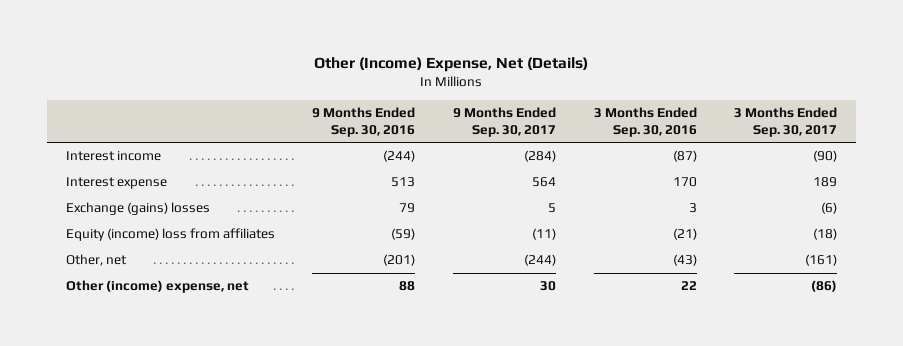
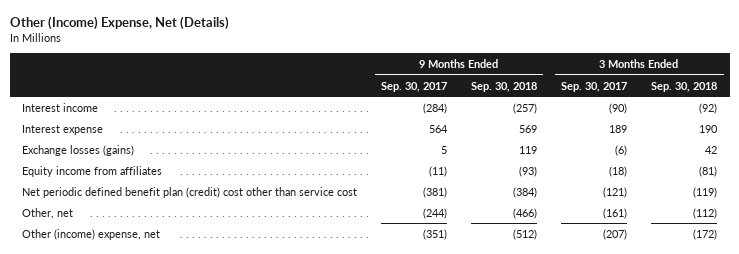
[312,107,416,137] 9 Months Ended Sep. 30, 2016 -> none
[593,107,697,137] 3 Months Ended Sep. 30, 2016 -> none
none -> [471,81,538,92] Sep. 30, 2018
none -> [651,81,718,92] Sep. 30, 2018
[65,202,210,216] Exchange (gains) losses -> [21,144,134,156] Exchange losses (gains)
[65,228,275,242] Equity (income) loss from affiliates -> [21,165,162,177] Equity income from affiliates
none -> [21,186,357,198] Net periodic defined benefit plan (credit) cost other than service cost
[539,281,556,292] 30 -> [423,228,448,240] (351)
[811,280,838,293] (86) -> [603,228,628,240] (207)

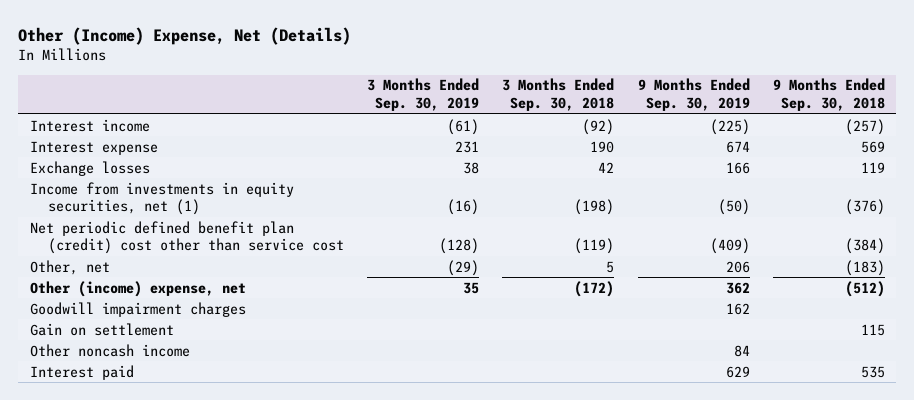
[381,81,448,92] Sep. 30, 2017 -> none
[561,81,628,92] Sep. 30, 2017 -> none
none -> [367,78,480,112] 3 Months Ended Sep. 30, 2019
none -> [637,78,750,112] 9 Months Ended Sep. 30, 2019
[21,165,162,177] Equity income from affiliates -> none
[21,144,134,156] Exchange losses (gains) -> [29,160,150,176] Exchange losses
none -> [29,181,294,216] Income from investments in equity securities, net (1)
[513,207,538,219] (466) -> [844,259,885,276] (183)
[693,207,718,219] (112) -> [606,260,615,273] 5
none -> [29,301,246,317] Goodwill impairment charges
none -> [29,322,174,336] Gain on settlement
none -> [29,343,190,357] Other noncash income
none -> [29,364,134,380] Interest paid

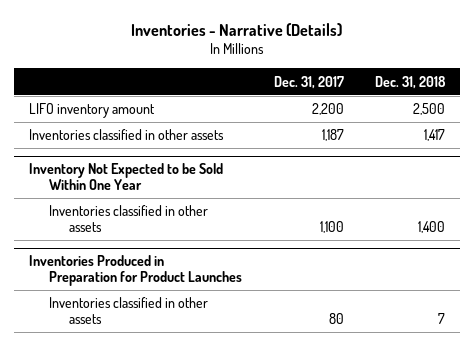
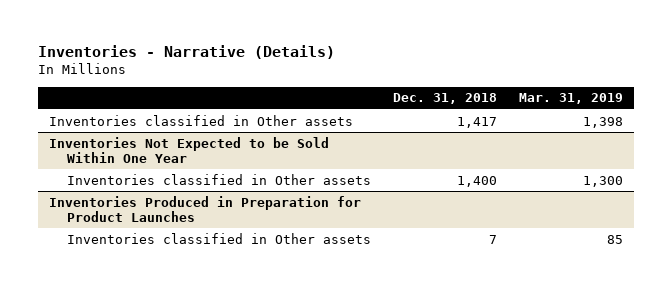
[273,75,344,89] Dec. 31, 2017 -> none
none -> [519,93,624,105] Mar. 31, 2019
[29,103,156,119] LIFO inventory amount -> none
[29,129,225,141] Inventories classified in other assets -> [48,114,353,126] Inventories classified in Other assets
[29,163,224,191] Inventory Not Expected to be Sold Within One Year -> [48,136,329,163] Inventories Not Expected to be Sold Within One Year
[49,205,209,233] Inventories classified in other assets -> [67,173,372,185] Inventories classified in Other assets
[49,297,209,325] Inventories classified in other assets -> [67,232,372,244] Inventories classified in Other assets

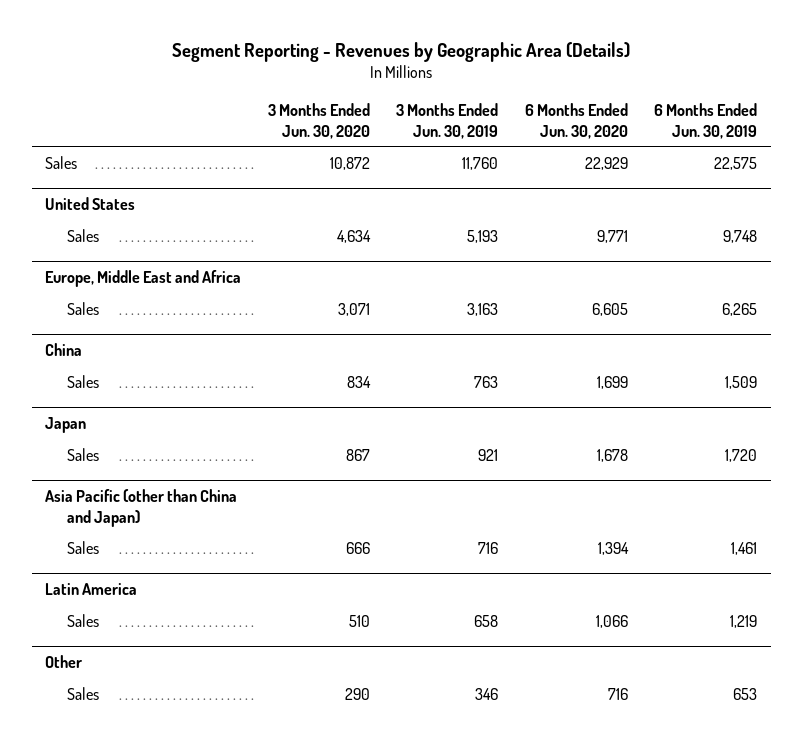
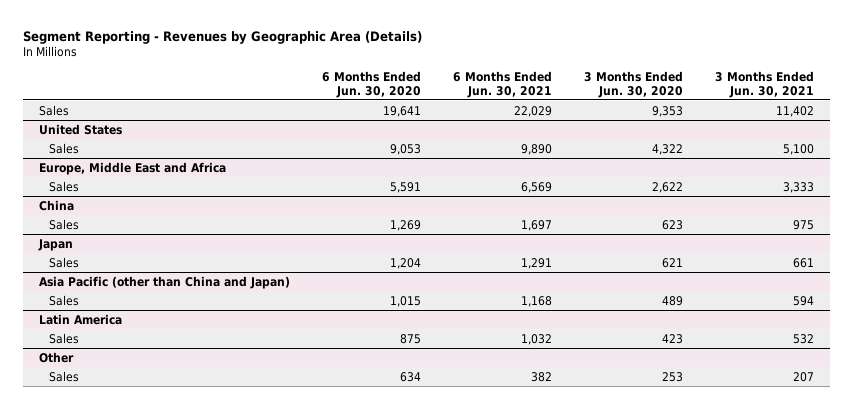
[396,102,499,139] 3 Months Ended Jun. 30, 2019 -> none
[654,102,758,139] 6 Months Ended Jun. 30, 2019 -> none
none -> [452,70,552,98] 6 Months Ended Jun. 30, 2021
none -> [714,70,814,98] 3 Months Ended Jun. 30, 2021
[329,156,370,170] 10,872 -> [651,105,683,117] 9,353
[584,156,628,170] 22,929 -> [382,105,421,117] 19,641
[336,229,371,243] 4,634 -> [651,143,683,155] 4,322
[596,229,628,243] 9,771 -> [389,143,421,155] 9,053
[337,302,370,316] 3,071 -> [651,181,683,193] 2,622
[591,302,628,316] 6,605 -> [389,181,421,193] 5,591
[346,375,371,388] 834 -> [661,219,683,230] 623
[596,375,628,389] 1,699 -> [389,219,421,231] 1,269
[345,448,370,461] 867 -> [661,257,683,268] 621
[596,448,628,462] 1,678 -> [389,257,421,269] 1,204
[345,541,370,554] 666 -> [661,295,683,306] 489
[597,541,629,555] 1,394 -> [389,295,421,307] 1,015
[348,614,370,627] 510 -> [661,333,683,344] 423
[595,614,628,628] 1,066 -> [399,333,421,344] 875
[344,687,370,700] 290 -> [661,371,683,382] 253
[607,687,628,700] 716 -> [399,371,421,382] 634

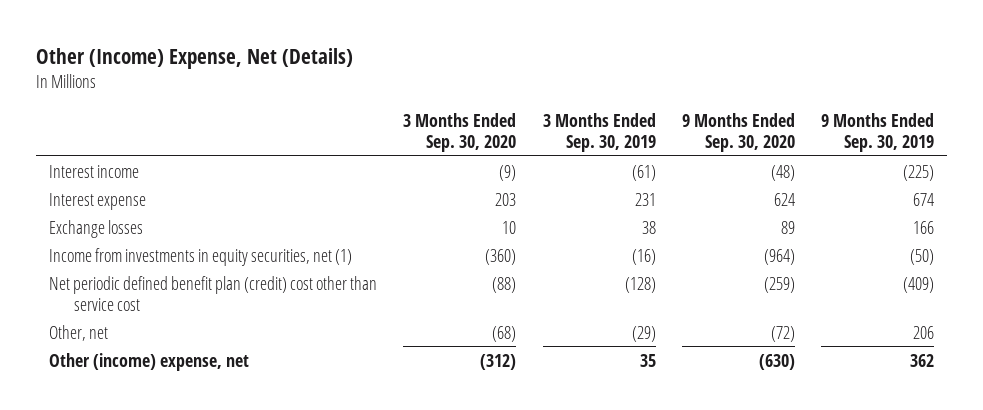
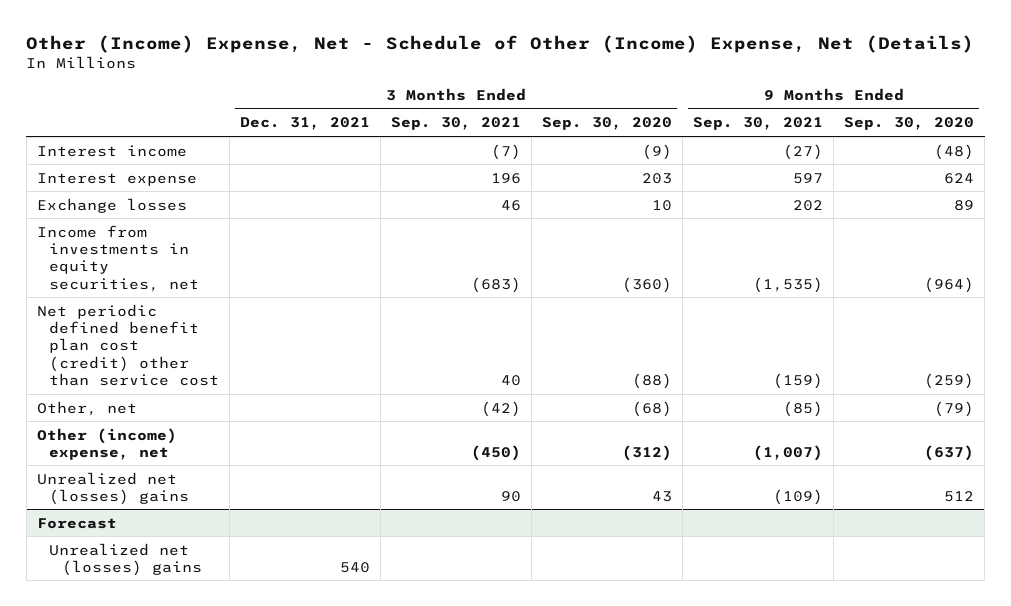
[35,47,353,69] Other (Income) Expense, Net (Details) -> [26,34,975,53] Other (Income) Expense, Net - Schedule of Other (Income) Expense, Net (Details)
[542,112,656,152] 3 Months Ended Sep. 30, 2019 -> none
[821,112,935,152] 9 Months Ended Sep. 30, 2019 -> none
none -> [240,117,371,131] Dec. 31, 2021
none -> [391,117,522,131] Sep. 30, 2021
none -> [693,117,824,131] Sep. 30, 2021
[49,247,353,266] Income from investments in equity securities, net (1) -> [36,224,200,292] Income from investments in equity securities, net
[49,275,378,311] Net periodic defined benefit plan (credit) cost other than service cost -> [36,303,220,387] Net periodic defined benefit plan cost (credit) other than service cost
[770,325,795,342] (72) -> [934,400,975,417] (79)
[758,353,795,370] (630) -> [924,444,975,461] (637)
none -> [36,471,190,505] Unrealized net (losses) gains
none -> [36,517,117,529] Forecast
none -> [49,542,202,576] Unrealized net (losses) gains

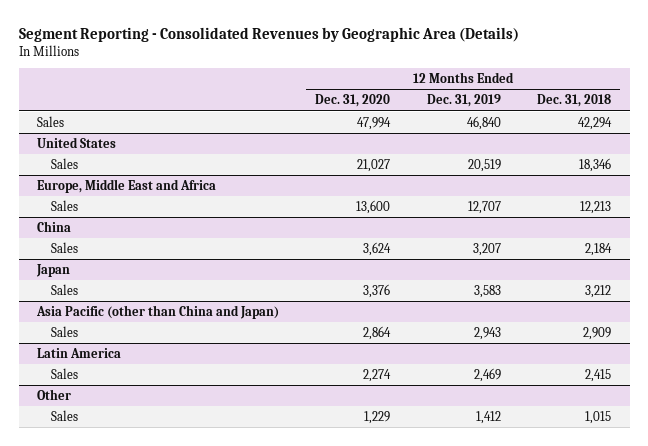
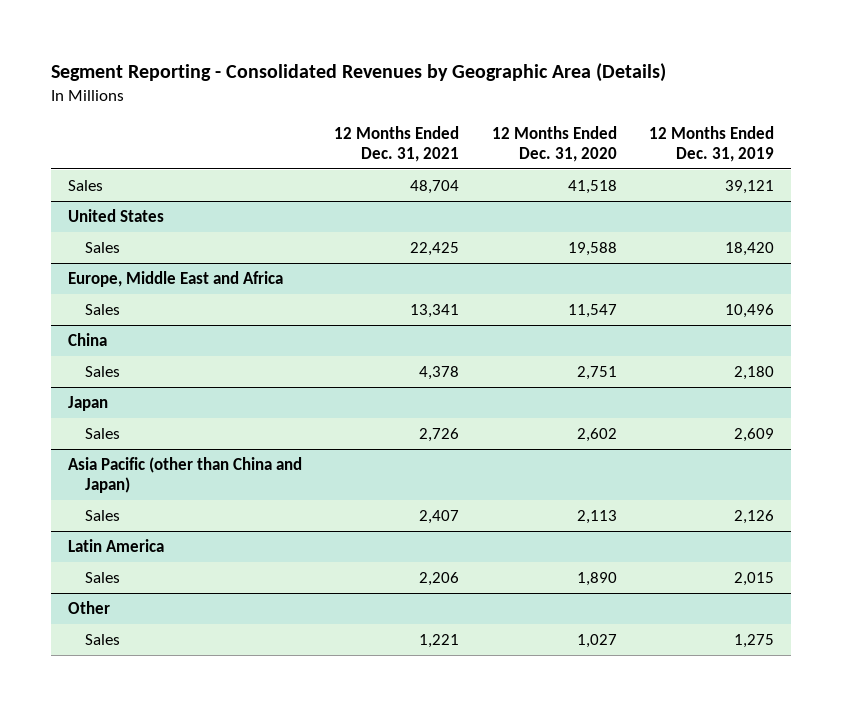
[537,94,612,108] Dec. 31, 2018 -> none
none -> [334,125,460,162] 12 Months Ended Dec. 31, 2021
[357,116,392,130] 47,994 -> [567,180,617,195] 41,518
[466,115,501,130] 46,840 -> [725,180,775,195] 39,121
[357,158,391,172] 21,027 -> [567,242,617,257] 19,588
[467,158,501,172] 20,519 -> [725,242,775,257] 18,420
[356,199,391,214] 13,600 -> [567,304,617,319] 11,547
[467,200,501,214] 12,707 -> [725,304,775,319] 10,496
[363,241,392,256] 3,624 -> [576,366,617,381] 2,751
[472,242,501,256] 3,207 -> [734,366,775,381] 2,180
[363,283,391,298] 3,376 -> [576,428,617,443] 2,602
[473,284,501,298] 3,583 -> [734,428,775,443] 2,609
[363,325,392,340] 2,864 -> [576,510,617,525] 2,113
[473,326,501,340] 2,943 -> [734,510,775,525] 2,126
[363,368,392,382] 2,274 -> [576,572,617,587] 1,890
[473,367,501,382] 2,469 -> [734,572,775,587] 2,015
[364,410,391,424] 1,229 -> [576,634,617,649] 1,027
[475,410,501,424] 1,412 -> [734,634,775,649] 1,275

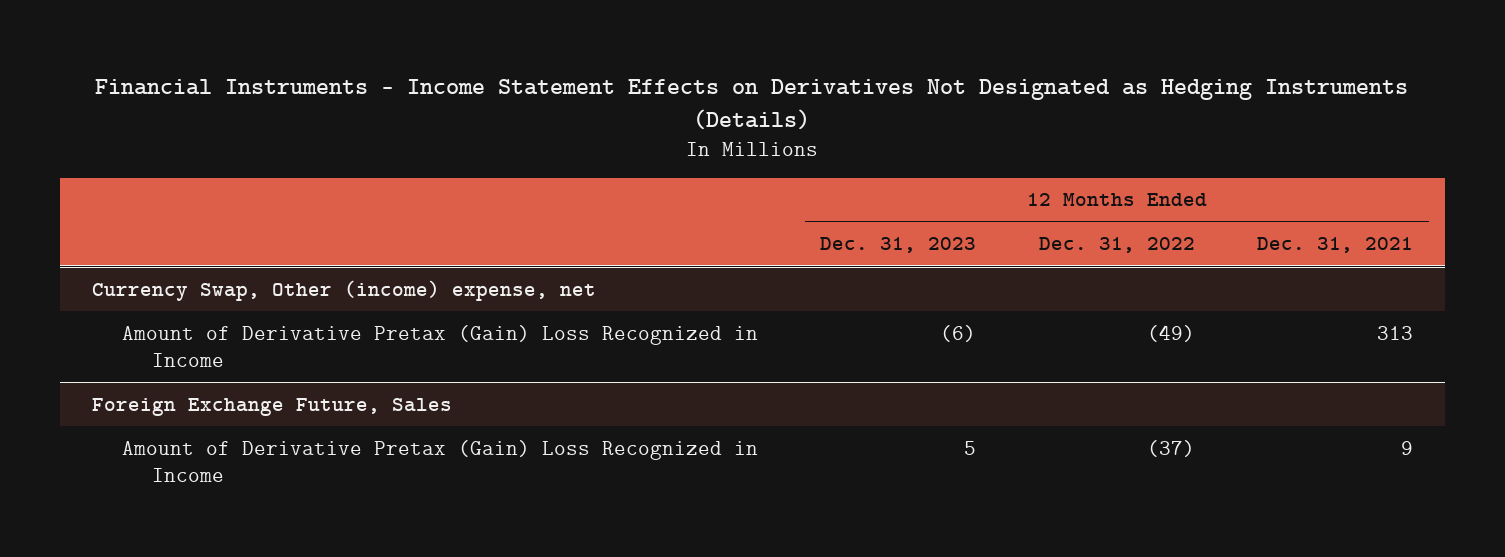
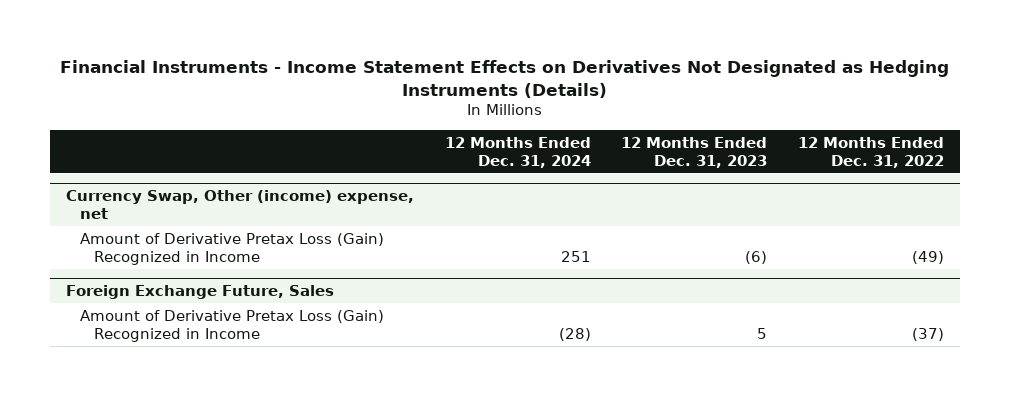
[1257,237,1414,254] Dec. 31, 2021 -> none
none -> [444,136,591,168] 12 Months Ended Dec. 31, 2024
[121,324,758,367] Amount of Derivative Pretax (Gain) Loss Recognized in Income -> [80,232,385,265] Amount of Derivative Pretax Loss (Gain) Recognized in Income
[121,439,758,482] Amount of Derivative Pretax (Gain) Loss Recognized in Income -> [80,309,385,342] Amount of Derivative Pretax Loss (Gain) Recognized in Income

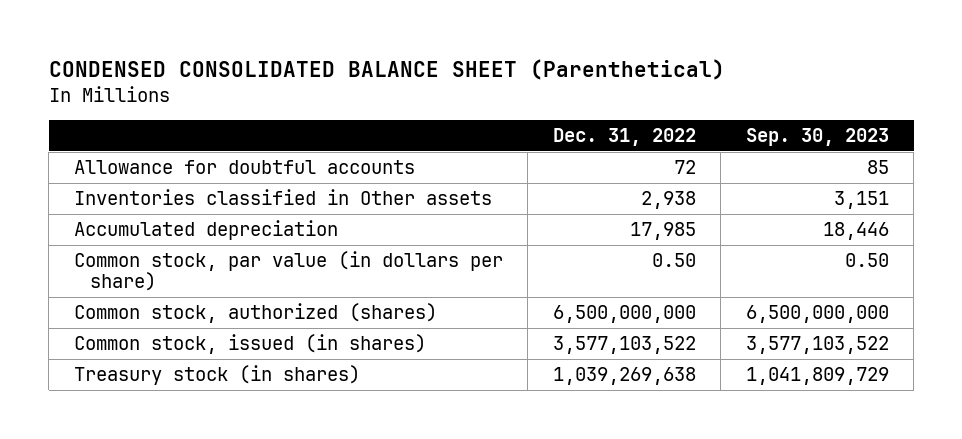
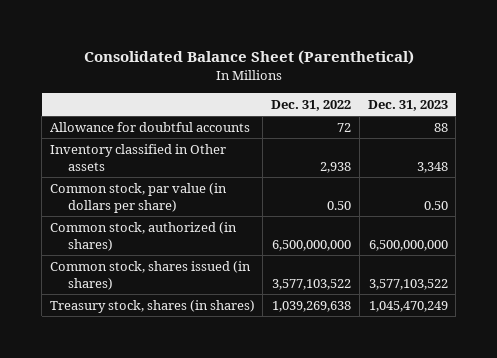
[48,59,725,81] CONDENSED CONSOLIDATED BALANCE SHEET (Parenthetical) -> [83,50,414,66] Consolidated Balance Sheet (Parenthetical)
[745,128,889,147] Sep. 30, 2023 -> none
none -> [367,99,448,111] Dec. 31, 2023
[73,219,338,240] Accumulated depreciation -> none
[73,188,492,205] Inventories classified in Other assets -> [49,143,226,171] Inventory classified in Other assets
[73,302,437,323] Common stock, authorized (shares) -> [49,221,237,251] Common stock, authorized (in shares)
[73,333,426,354] Common stock, issued (in shares) -> [49,260,251,290] Common stock, shares issued (in shares)
[73,364,360,385] Treasury stock (in shares) -> [49,299,255,313] Treasury stock, shares (in shares)

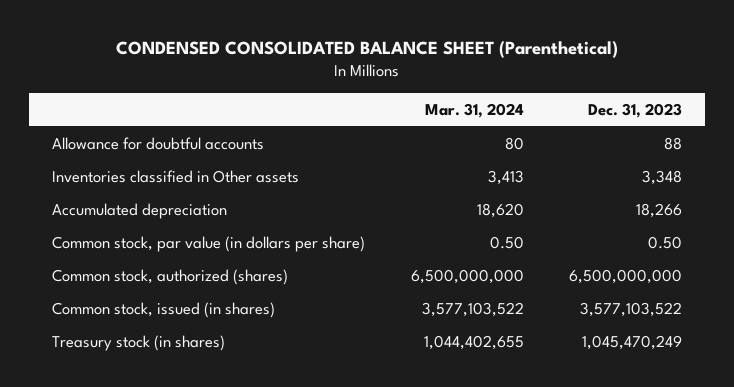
[83,50,414,66] Consolidated Balance Sheet (Parenthetical) -> [116,41,619,59] CONDENSED CONSOLIDATED BALANCE SHEET (Parenthetical)
[271,99,352,111] Dec. 31, 2022 -> none
none -> [424,102,524,118] Mar. 31, 2024
[49,143,226,171] Inventory classified in Other assets -> [51,169,299,183] Inventories classified in Other assets
none -> [51,202,227,219] Accumulated depreciation
[49,221,237,251] Common stock, authorized (in shares) -> [51,268,288,285] Common stock, authorized (shares)
[49,260,251,290] Common stock, shares issued (in shares) -> [51,301,275,318] Common stock, issued (in shares)
[49,299,255,313] Treasury stock, shares (in shares) -> [51,334,225,351] Treasury stock (in shares)

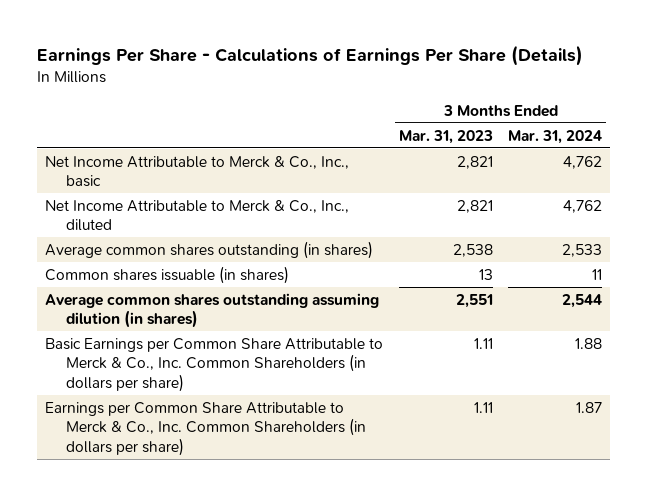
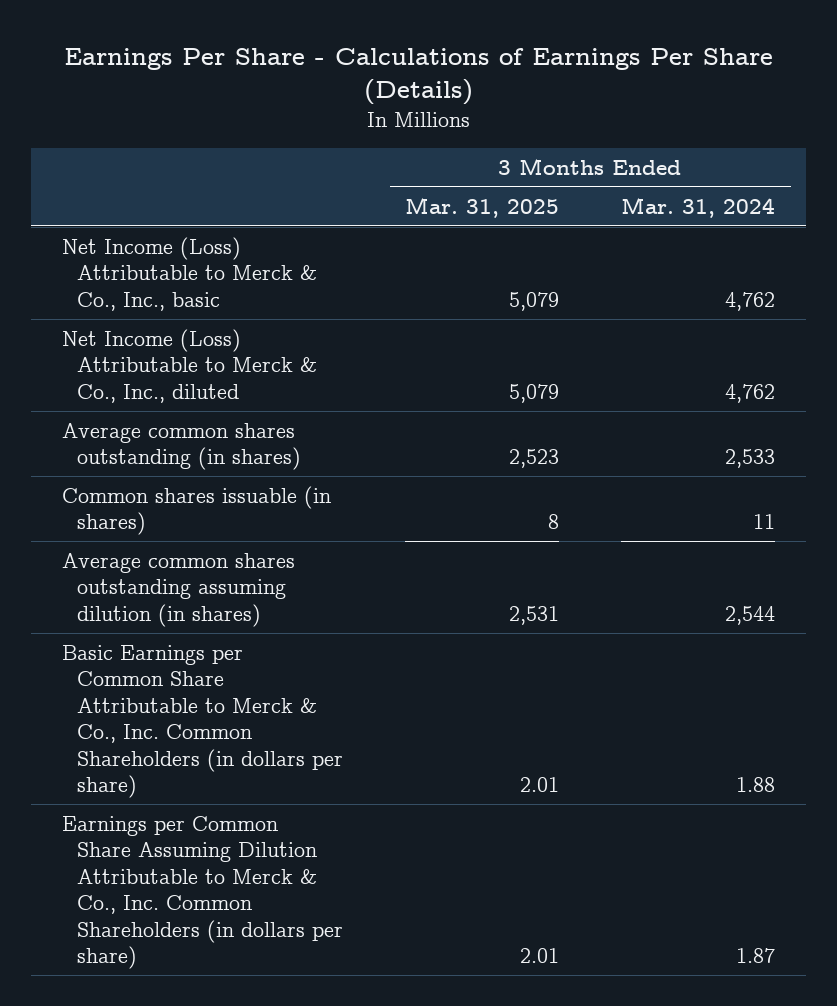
[398,129,493,144] Mar. 31, 2023 -> none
none -> [405,196,560,218] Mar. 31, 2025
[44,155,349,188] Net Income Attributable to Merck & Co., Inc., basic -> [62,236,318,311] Net Income (Loss) Attributable to Merck & Co., Inc., basic
[44,199,349,232] Net Income Attributable to Merck & Co., Inc., diluted -> [62,328,318,403] Net Income (Loss) Attributable to Merck & Co., Inc., diluted
[44,401,367,456] Earnings per Common Share Attributable to Merck & Co., Inc. Common Shareholders (in dollars per share) -> [62,815,344,970] Earnings per Common Share Assuming Dilution Attributable to Merck & Co., Inc. Common Shareholders (in dollars per share)

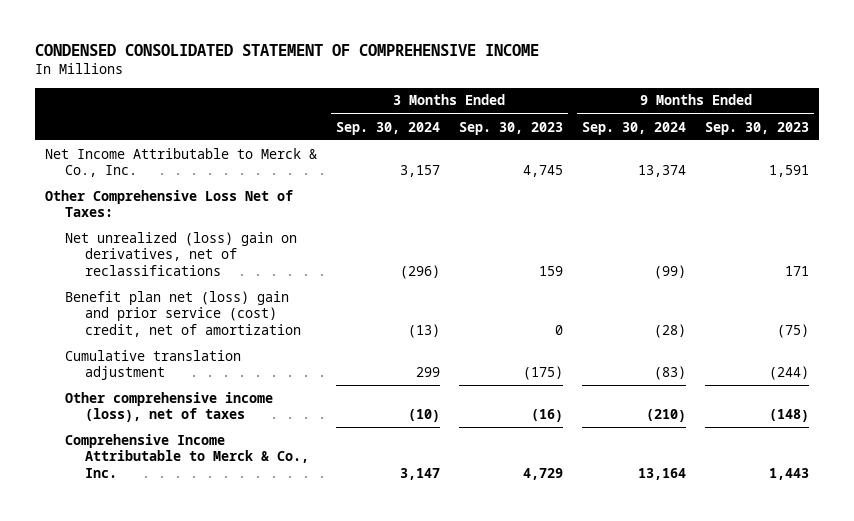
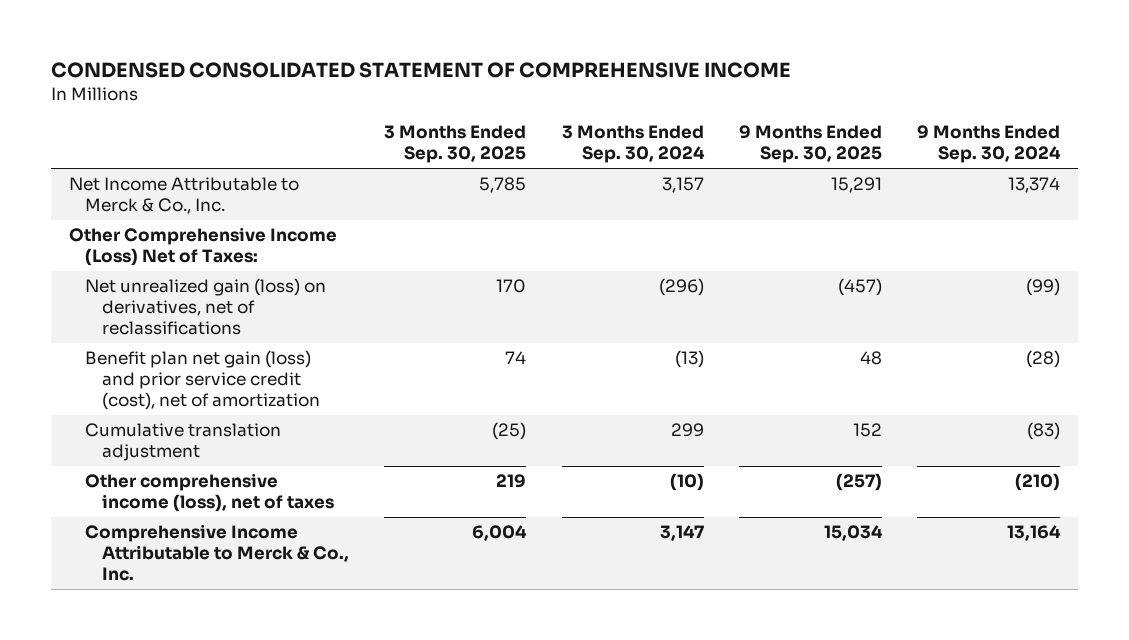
[459,121,564,135] Sep. 30, 2023 -> none
[705,121,810,135] Sep. 30, 2023 -> none
none -> [384,125,527,164] 3 Months Ended Sep. 30, 2025
none -> [739,125,883,164] 9 Months Ended Sep. 30, 2025
[44,189,293,218] Other Comprehensive Loss Net of Taxes: -> [68,227,337,267] Other Comprehensive Income (Loss) Net of Taxes:
[64,231,297,276] Net unrealized (loss) gain on derivatives, net of reclassifications -> [85,278,327,336] Net unrealized gain (loss) on derivatives, net of reclassifications
[64,290,301,337] Benefit plan net (loss) gain and prior service (cost) credit, net of amortization -> [85,350,320,411] Benefit plan net gain (loss) and prior service credit (cost), net of amortization

